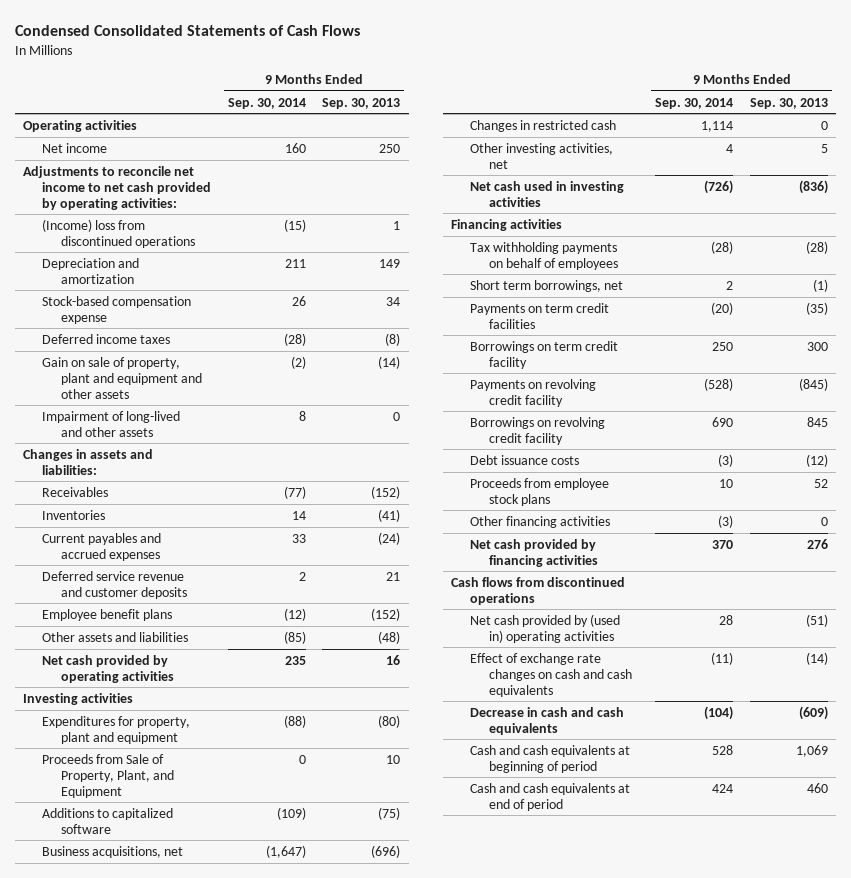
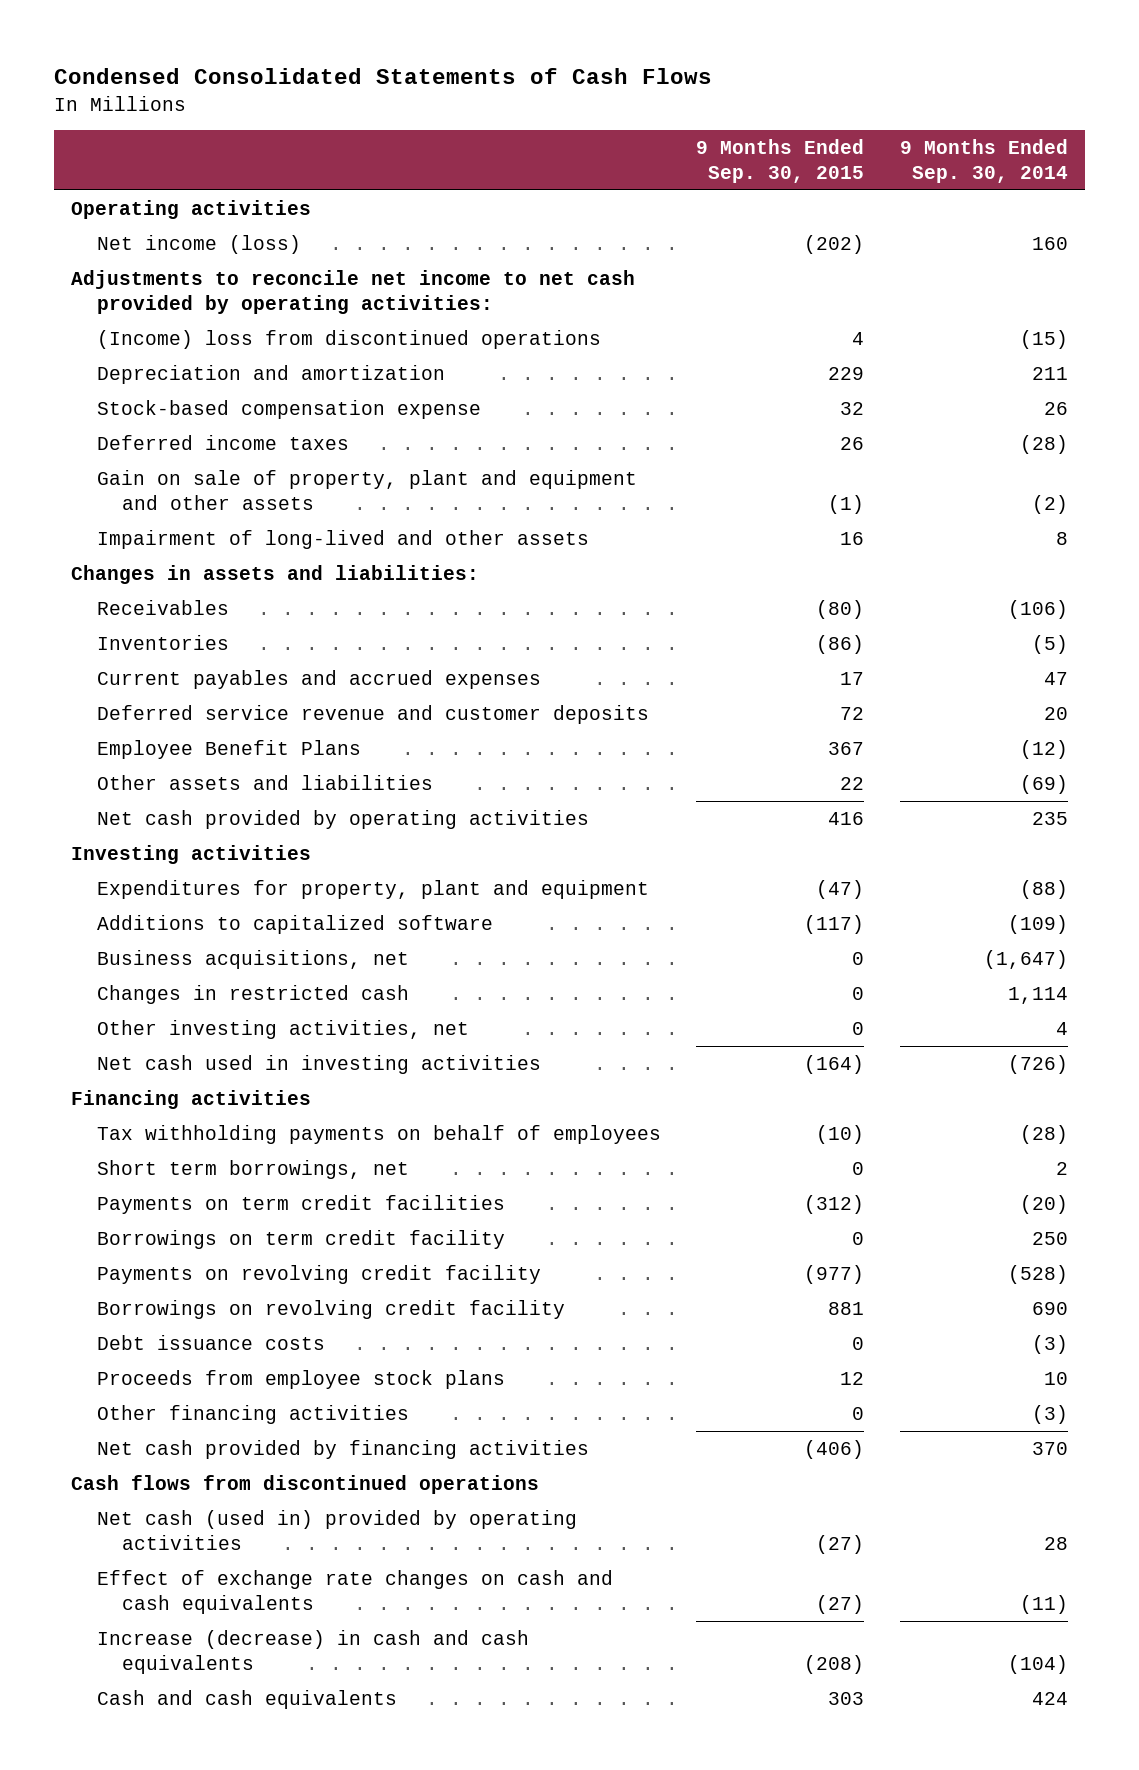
[322,97,401,109] Sep. 30, 2013 -> none
none -> [696,139,865,184] 9 Months Ended Sep. 30, 2015
[42,142,108,153] Net income -> [96,234,301,254] Net income (loss)
[283,485,306,499] (77) -> [1007,599,1068,619] (106)
[291,510,306,520] 14 -> [1031,634,1068,654] (5)
[291,533,306,543] 33 -> [1043,671,1068,685] 47
[298,571,306,581] 2 -> [1043,706,1068,720] 20
[42,608,173,621] Employee benefit plans -> [96,739,361,759] Employee Benefit Plans
[283,630,306,644] (85) -> [1019,774,1068,794] (69)
[42,753,175,798] Proceeds from Sale of Property, Plant, and Equipment -> none
[469,613,620,643] Net cash provided by (used in) operating activities -> [96,1509,577,1550] Net cash (used in) provided by operating activities
[469,782,630,811] Cash and cash equivalents at end of period -> none
[469,706,624,735] Decrease in cash and cash equivalents -> [96,1629,529,1674] Increase (decrease) in cash and cash equivalents
[469,744,630,773] Cash and cash equivalents at beginning of period -> [96,1689,397,1709] Cash and cash equivalents
[712,744,734,755] 528 -> [1031,1691,1068,1705] 424

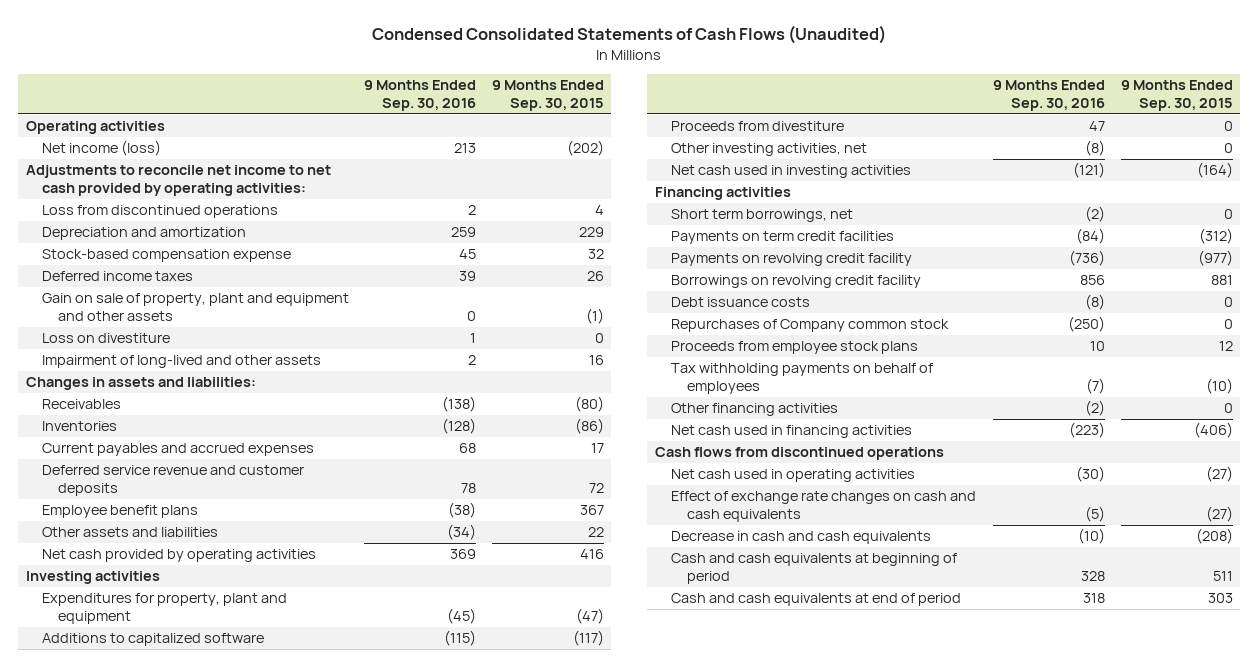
[53,68,712,85] Condensed Consolidated Statements of Cash Flows -> [372,25,887,45] Condensed Consolidated Statements of Cash Flows (Unaudited)
[899,139,1068,184] 9 Months Ended Sep. 30, 2014 -> none
none -> [364,80,477,111] 9 Months Ended Sep. 30, 2016
[96,329,601,349] (Income) loss from discontinued operations -> [42,205,279,219] Loss from discontinued operations
none -> [42,333,171,344] Loss on divestiture
[96,739,361,759] Employee Benefit Plans -> [42,505,199,519] Employee benefit plans
[96,949,409,969] Business acquisitions, net -> none
[96,984,409,1004] Changes in restricted cash -> none
none -> [670,121,844,132] Proceeds from divestiture
[96,1229,505,1249] Borrowings on term credit facility -> none
none -> [670,319,949,333] Repurchases of Company common stock
[96,1124,661,1144] Tax withholding payments on behalf of employees -> [670,363,933,394] Tax withholding payments on behalf of employees
[96,1439,589,1459] Net cash provided by financing activities -> [670,425,912,439] Net cash used in financing activities
[96,1509,577,1550] Net cash (used in) provided by operating activities -> [670,469,915,483] Net cash used in operating activities
[96,1629,529,1674] Increase (decrease) in cash and cash equivalents -> [670,531,931,545] Decrease in cash and cash equivalents
[96,1689,397,1709] Cash and cash equivalents -> [670,553,957,584] Cash and cash equivalents at beginning of period
[828,1691,865,1705] 303 -> [1212,570,1233,581] 511
none -> [670,593,961,607] Cash and cash equivalents at end of period

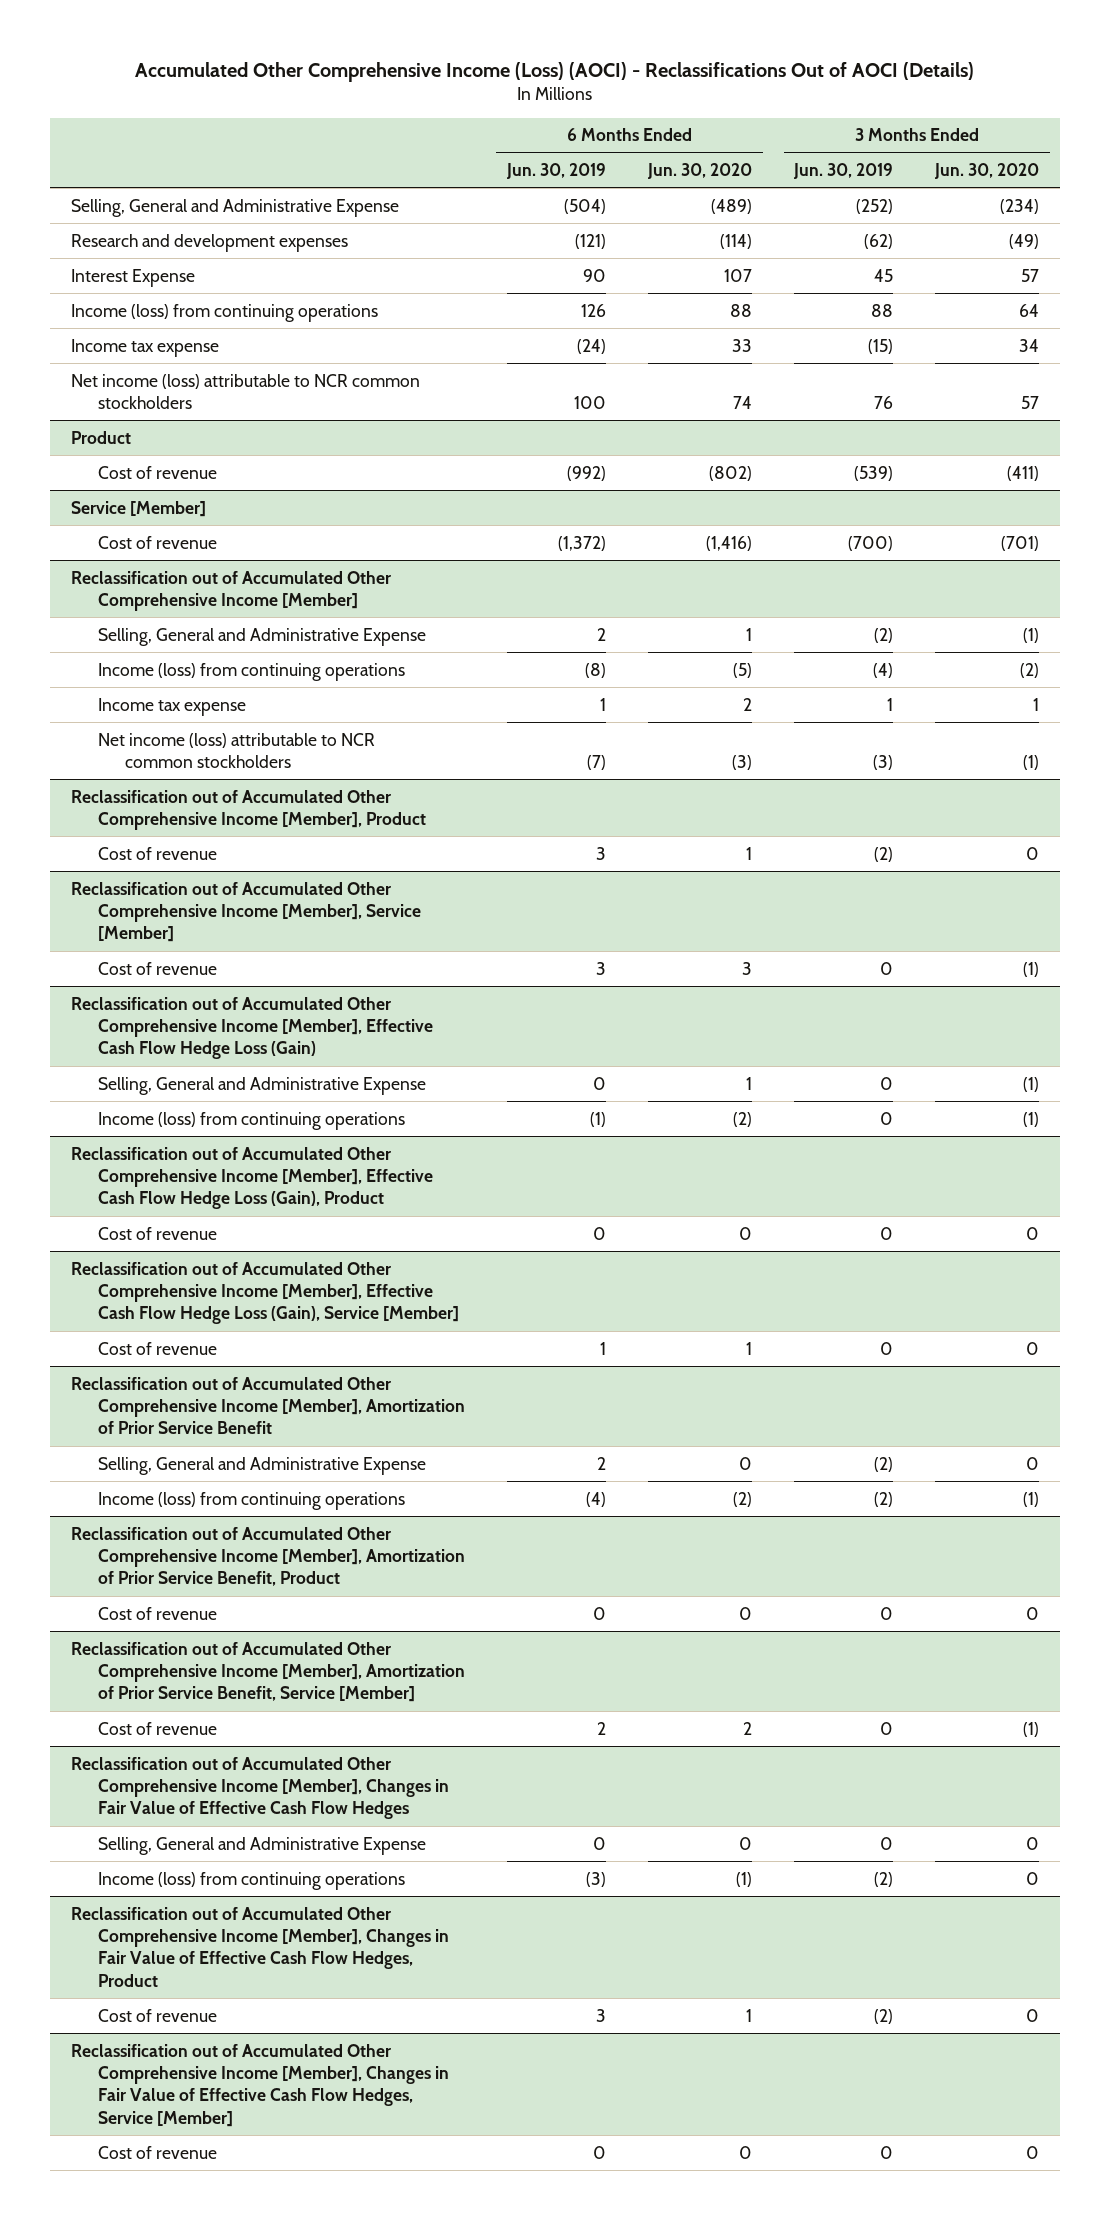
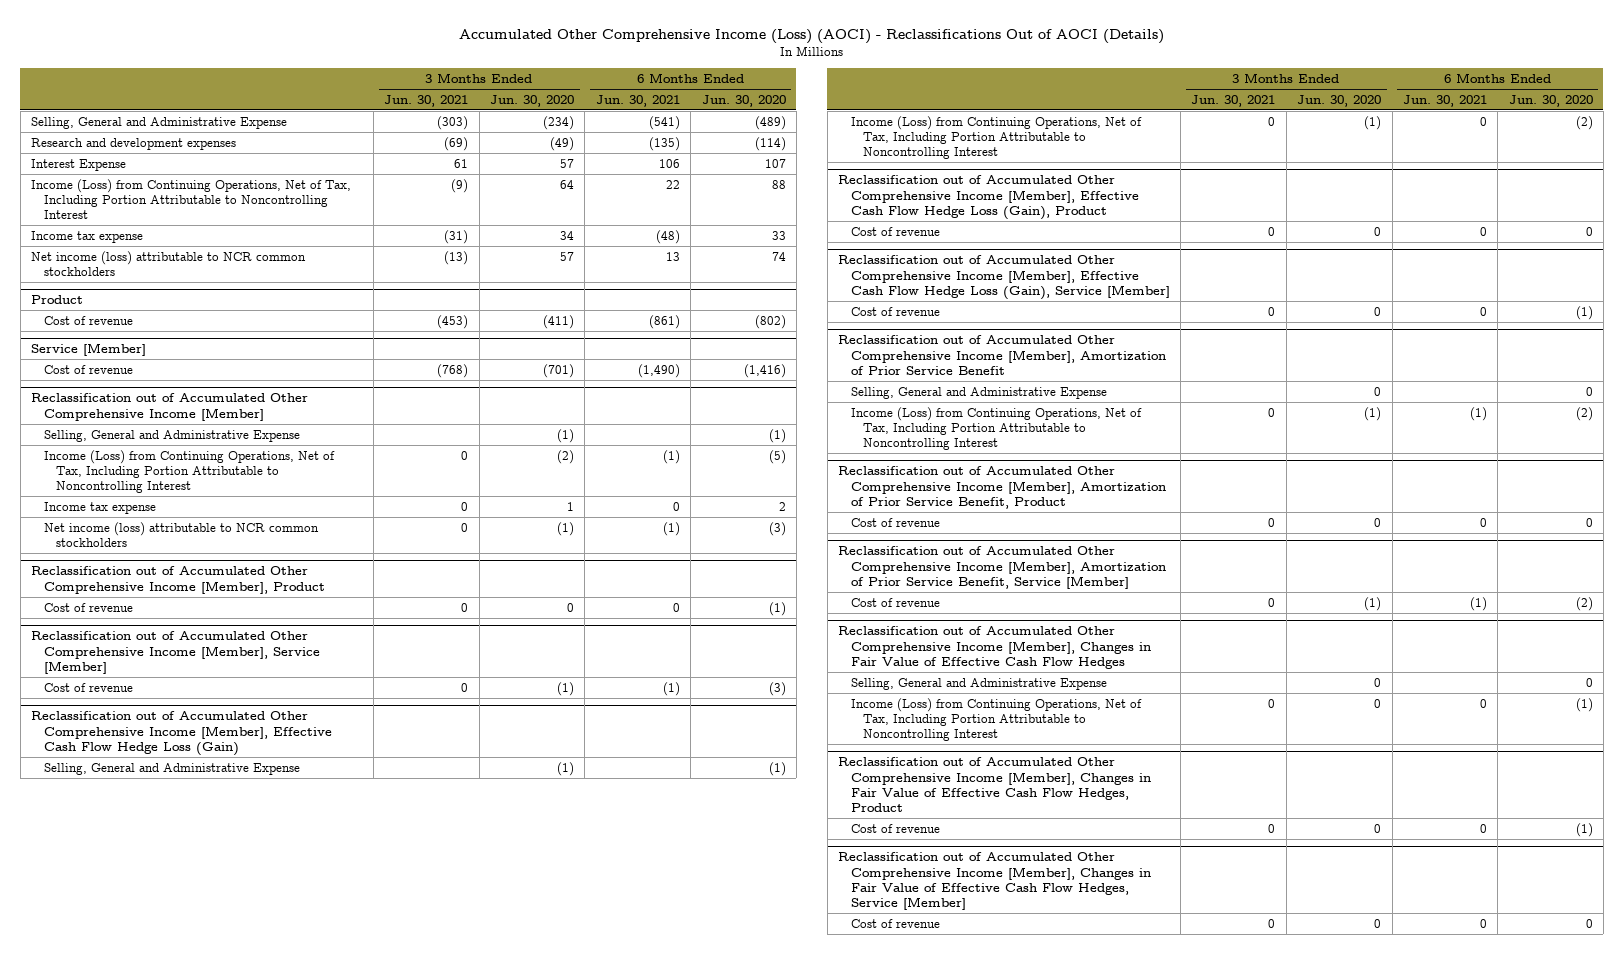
[506,163,607,180] Jun. 30, 2019 -> none
[793,163,894,180] Jun. 30, 2019 -> none
none -> [384,94,469,107] Jun. 30, 2021
none -> [595,94,680,107] Jun. 30, 2021
[71,303,379,322] Income (loss) from continuing operations -> [30,178,351,220] Income (Loss) from Continuing Operations, Net of Tax, Including Portion Attributable to Noncontrolling Interest
[746,627,753,641] 1 -> [768,428,786,443] (1)
[97,662,405,681] Income (loss) from continuing operations -> [43,449,335,494] Income (Loss) from Continuing Operations, Net of Tax, Including Portion Attributable to Noncontrolling Interest
[746,846,753,860] 1 -> [768,601,786,616] (1)
[742,961,753,975] 3 -> [768,681,786,696] (3)
[746,1076,753,1090] 1 -> [768,761,786,776] (1)
[97,1111,405,1130] Income (loss) from continuing operations -> [850,115,1142,160] Income (Loss) from Continuing Operations, Net of Tax, Including Portion Attributable to Noncontrolling Interest
[746,1341,753,1355] 1 -> [1575,305,1593,320] (1)
[97,1491,405,1510] Income (loss) from continuing operations -> [850,406,1142,451] Income (Loss) from Continuing Operations, Net of Tax, Including Portion Attributable to Noncontrolling Interest
[743,1721,753,1735] 2 -> [1575,596,1593,611] (2)
[97,1871,405,1890] Income (loss) from continuing operations -> [850,697,1142,742] Income (Loss) from Continuing Operations, Net of Tax, Including Portion Attributable to Noncontrolling Interest
[746,2008,753,2022] 1 -> [1575,822,1593,837] (1)

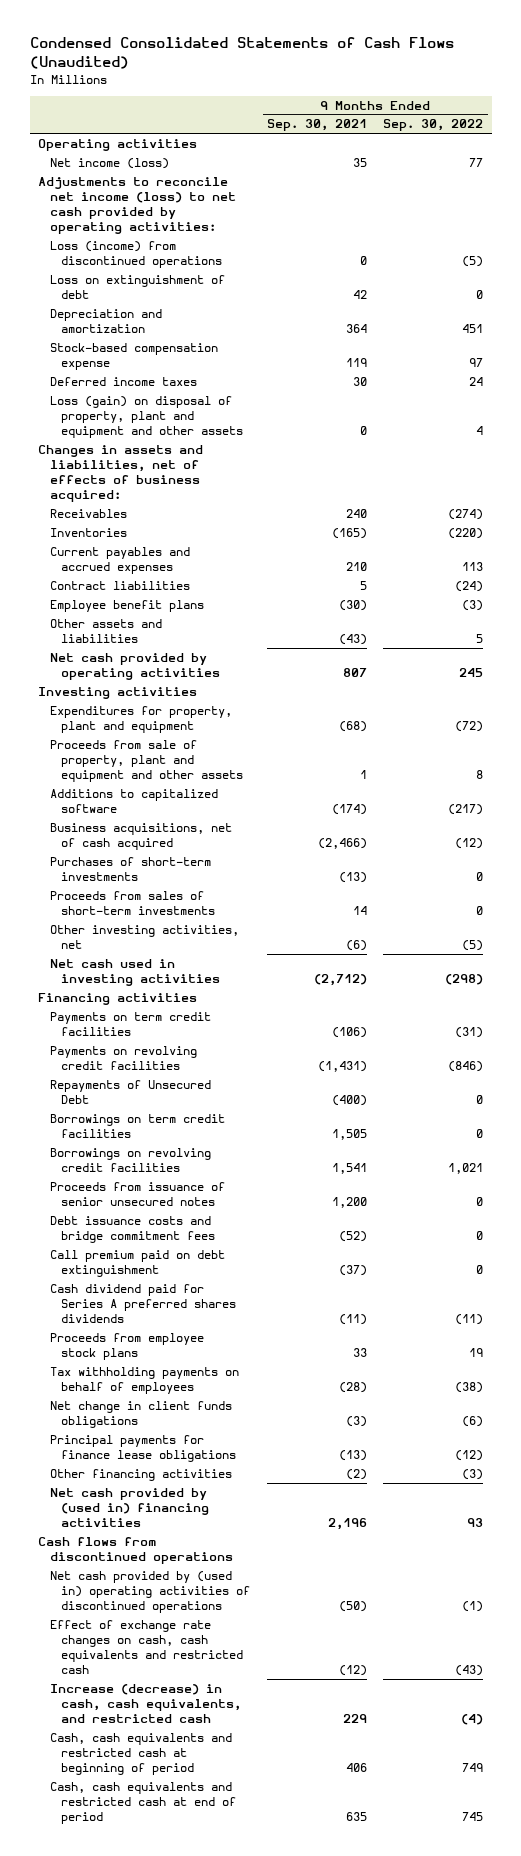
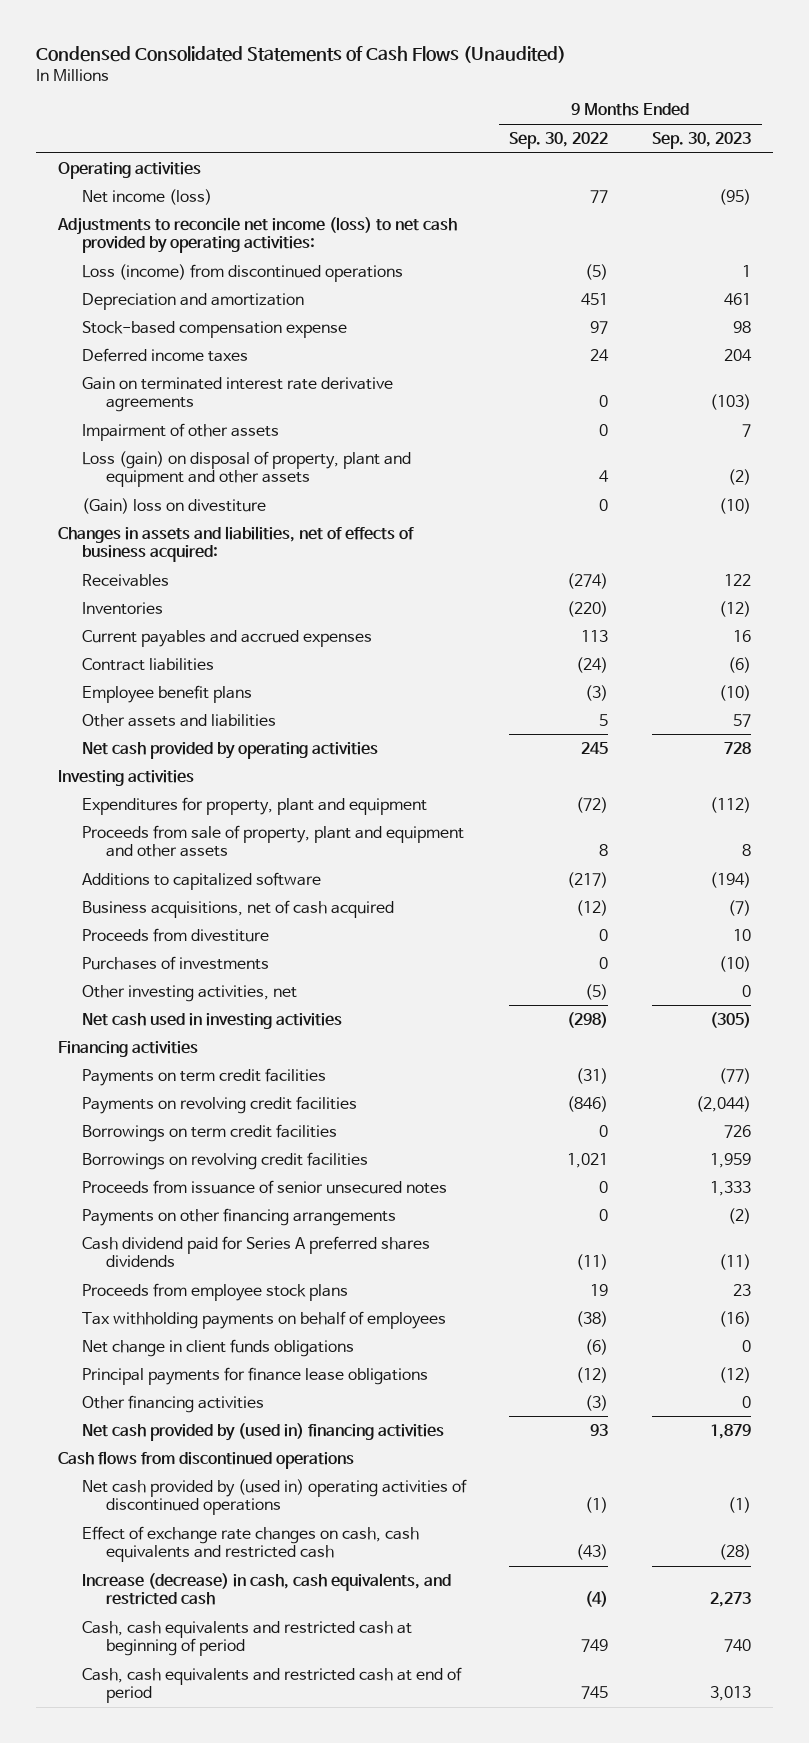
[266,119,367,132] Sep. 30, 2021 -> none
none -> [652,131,752,149] Sep. 30, 2023
[49,275,225,299] Loss on extinguishment of debt -> none
none -> [81,376,393,413] Gain on terminated interest rate derivative agreements
none -> [81,422,279,441] Impairment of other assets
none -> [81,497,266,514] (Gain) loss on divestiture
[49,891,216,915] Proceeds from sales of short-term investments -> none
none -> [81,927,269,942] Proceeds from divestiture
[49,857,211,881] Purchases of short-term investments -> [81,955,269,970] Purchases of investments
[49,1080,211,1104] Repayments of Unsecured Debt -> none
[49,1216,216,1243] Debt issuance costs and bridge commitment fees -> none
[49,1250,225,1277] Call premium paid on debt extinguishment -> none
none -> [81,1207,396,1226] Payments on other financing arrangements

